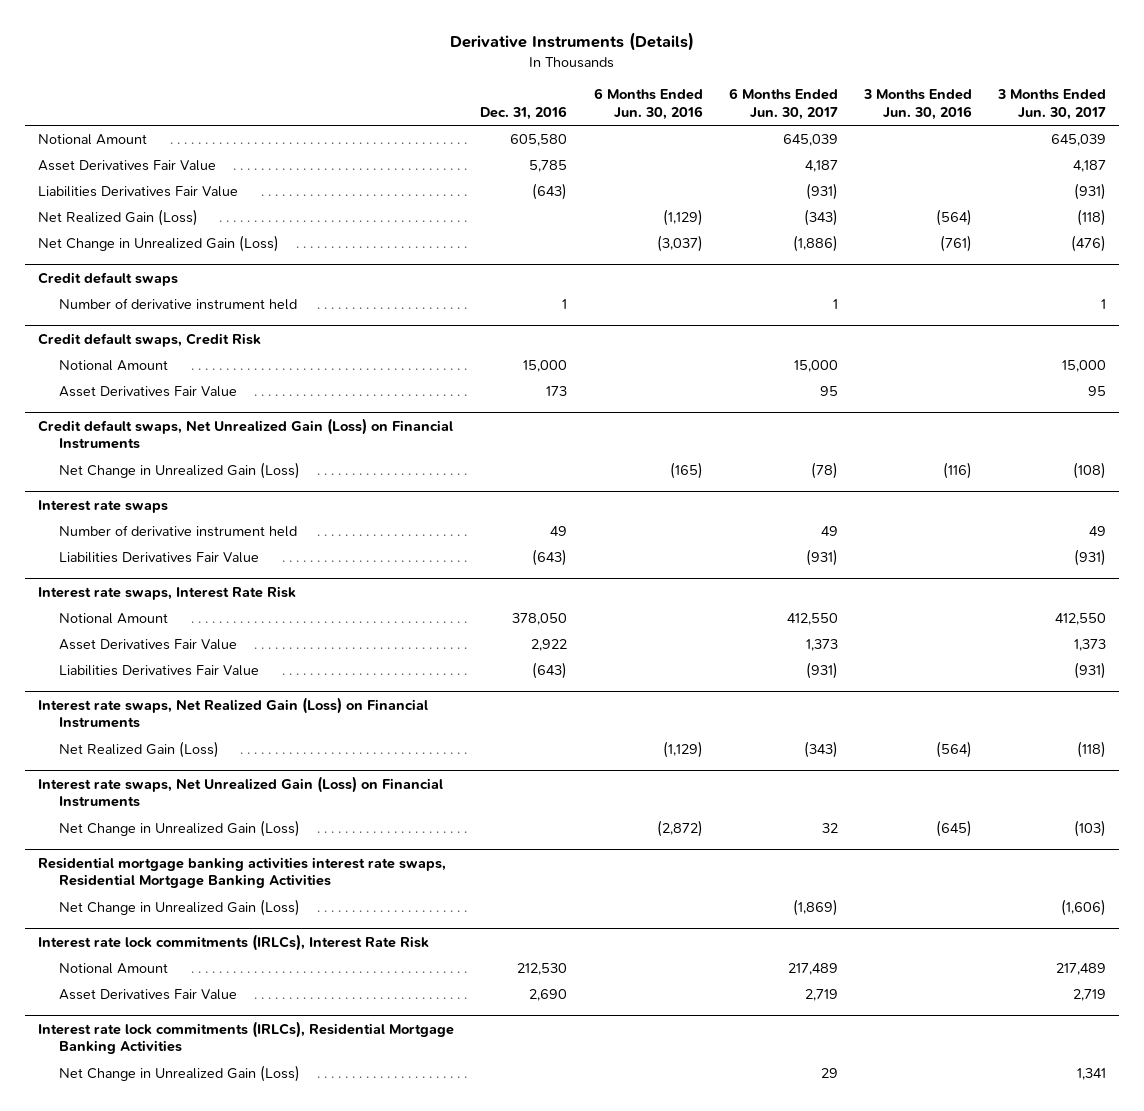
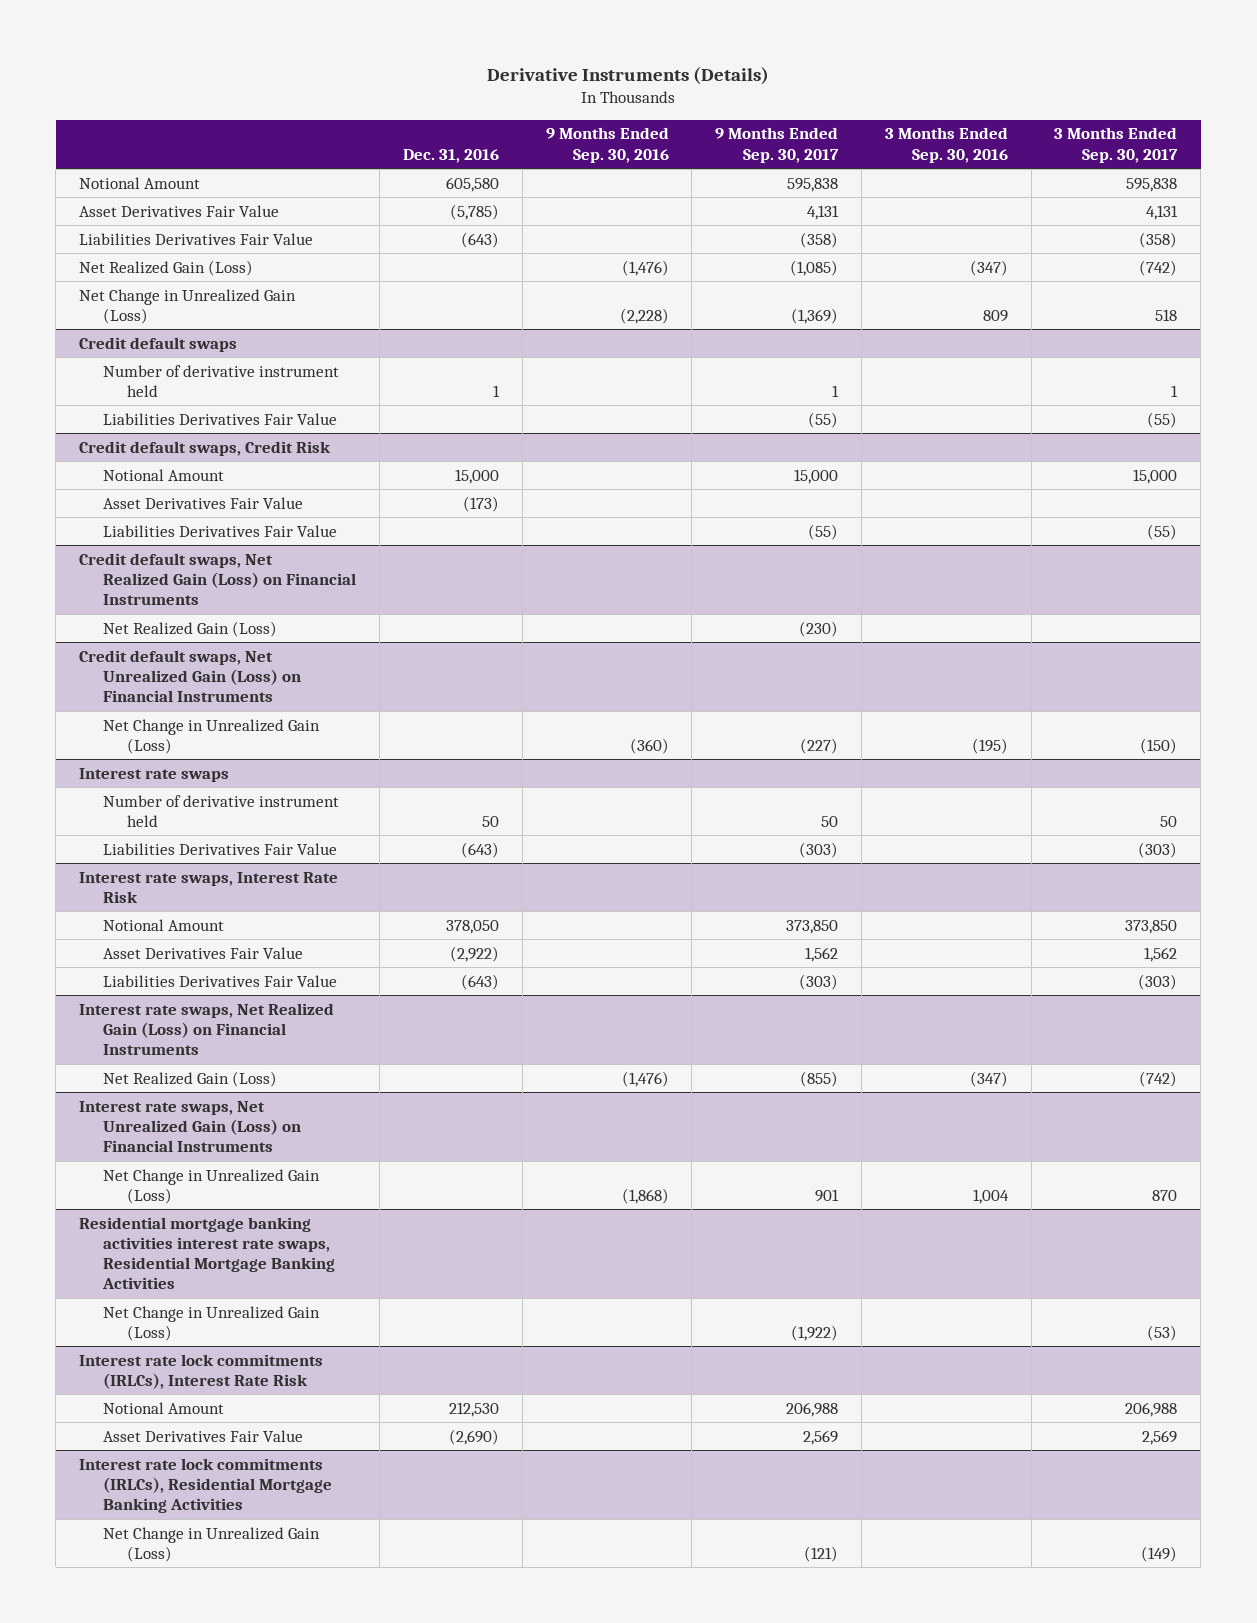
[593,88,703,120] 6 Months Ended Jun. 30, 2016 -> none
[728,88,838,120] 6 Months Ended Jun. 30, 2017 -> none
[863,89,973,120] 3 Months Ended Jun. 30, 2016 -> none
[997,89,1107,120] 3 Months Ended Jun. 30, 2017 -> none
none -> [545,127,669,163] 9 Months Ended Sep. 30, 2016
none -> [715,127,840,163] 9 Months Ended Sep. 30, 2017
none -> [884,127,1008,163] 3 Months Ended Sep. 30, 2016
none -> [1054,127,1179,163] 3 Months Ended Sep. 30, 2017
[529,160,568,173] 5,785 -> [449,203,499,220] (5,785)
none -> [103,412,338,425] Liabilities Derivatives Fair Value
[546,386,568,397] 173 -> [462,495,499,512] (173)
none -> [103,524,338,537] Liabilities Derivatives Fair Value
none -> [79,552,357,606] Credit default swaps, Net Realized Gain (Loss) on Financial Instruments
none -> [103,620,278,637] Net Realized Gain (Loss)
[550,526,568,537] 49 -> [481,815,499,827] 50
[531,639,568,652] 2,922 -> [449,945,499,962] (2,922)
[529,989,568,1002] 2,690 -> [448,1428,499,1445] (2,690)

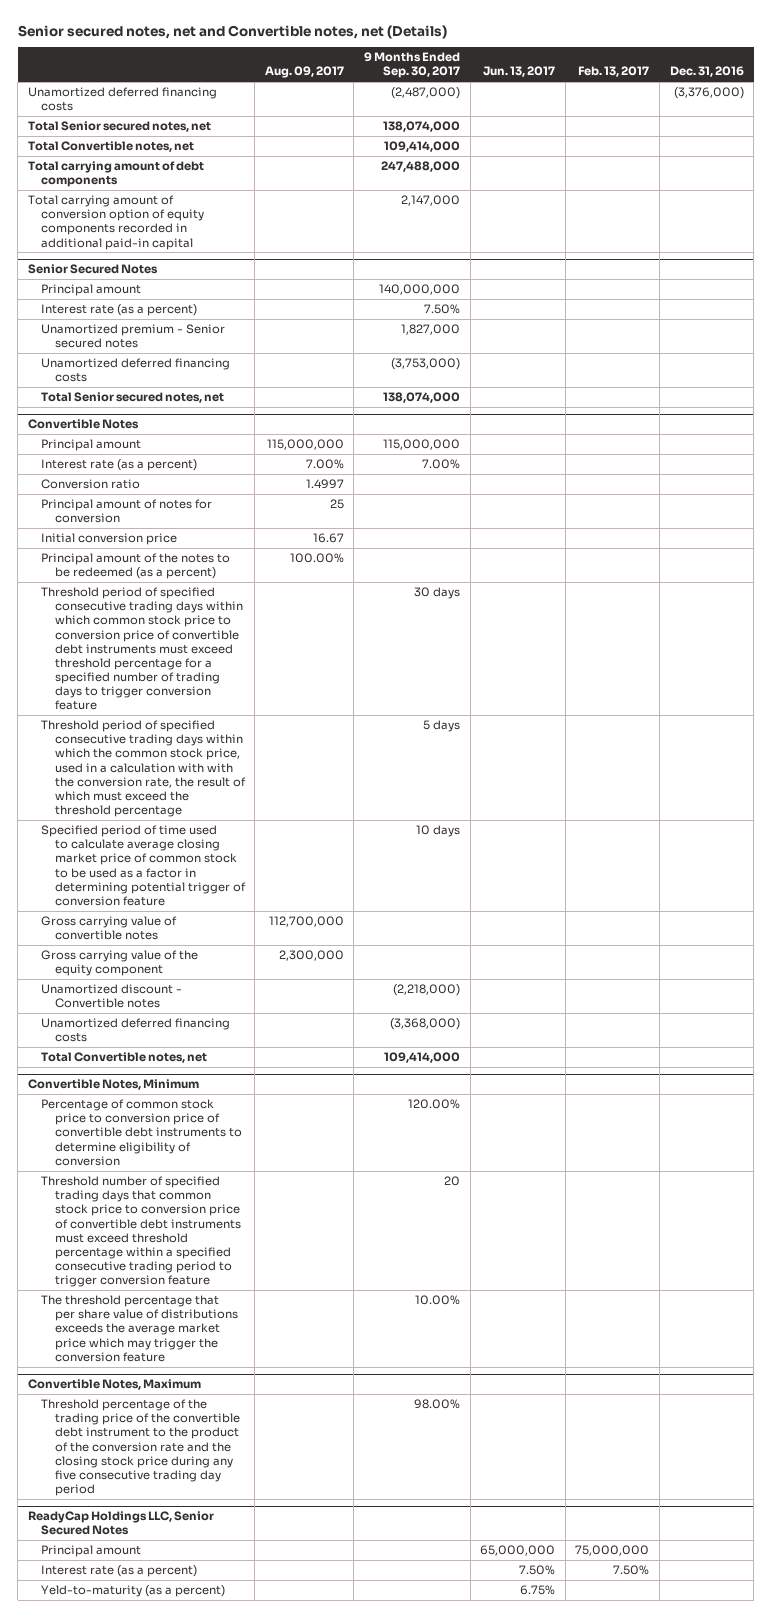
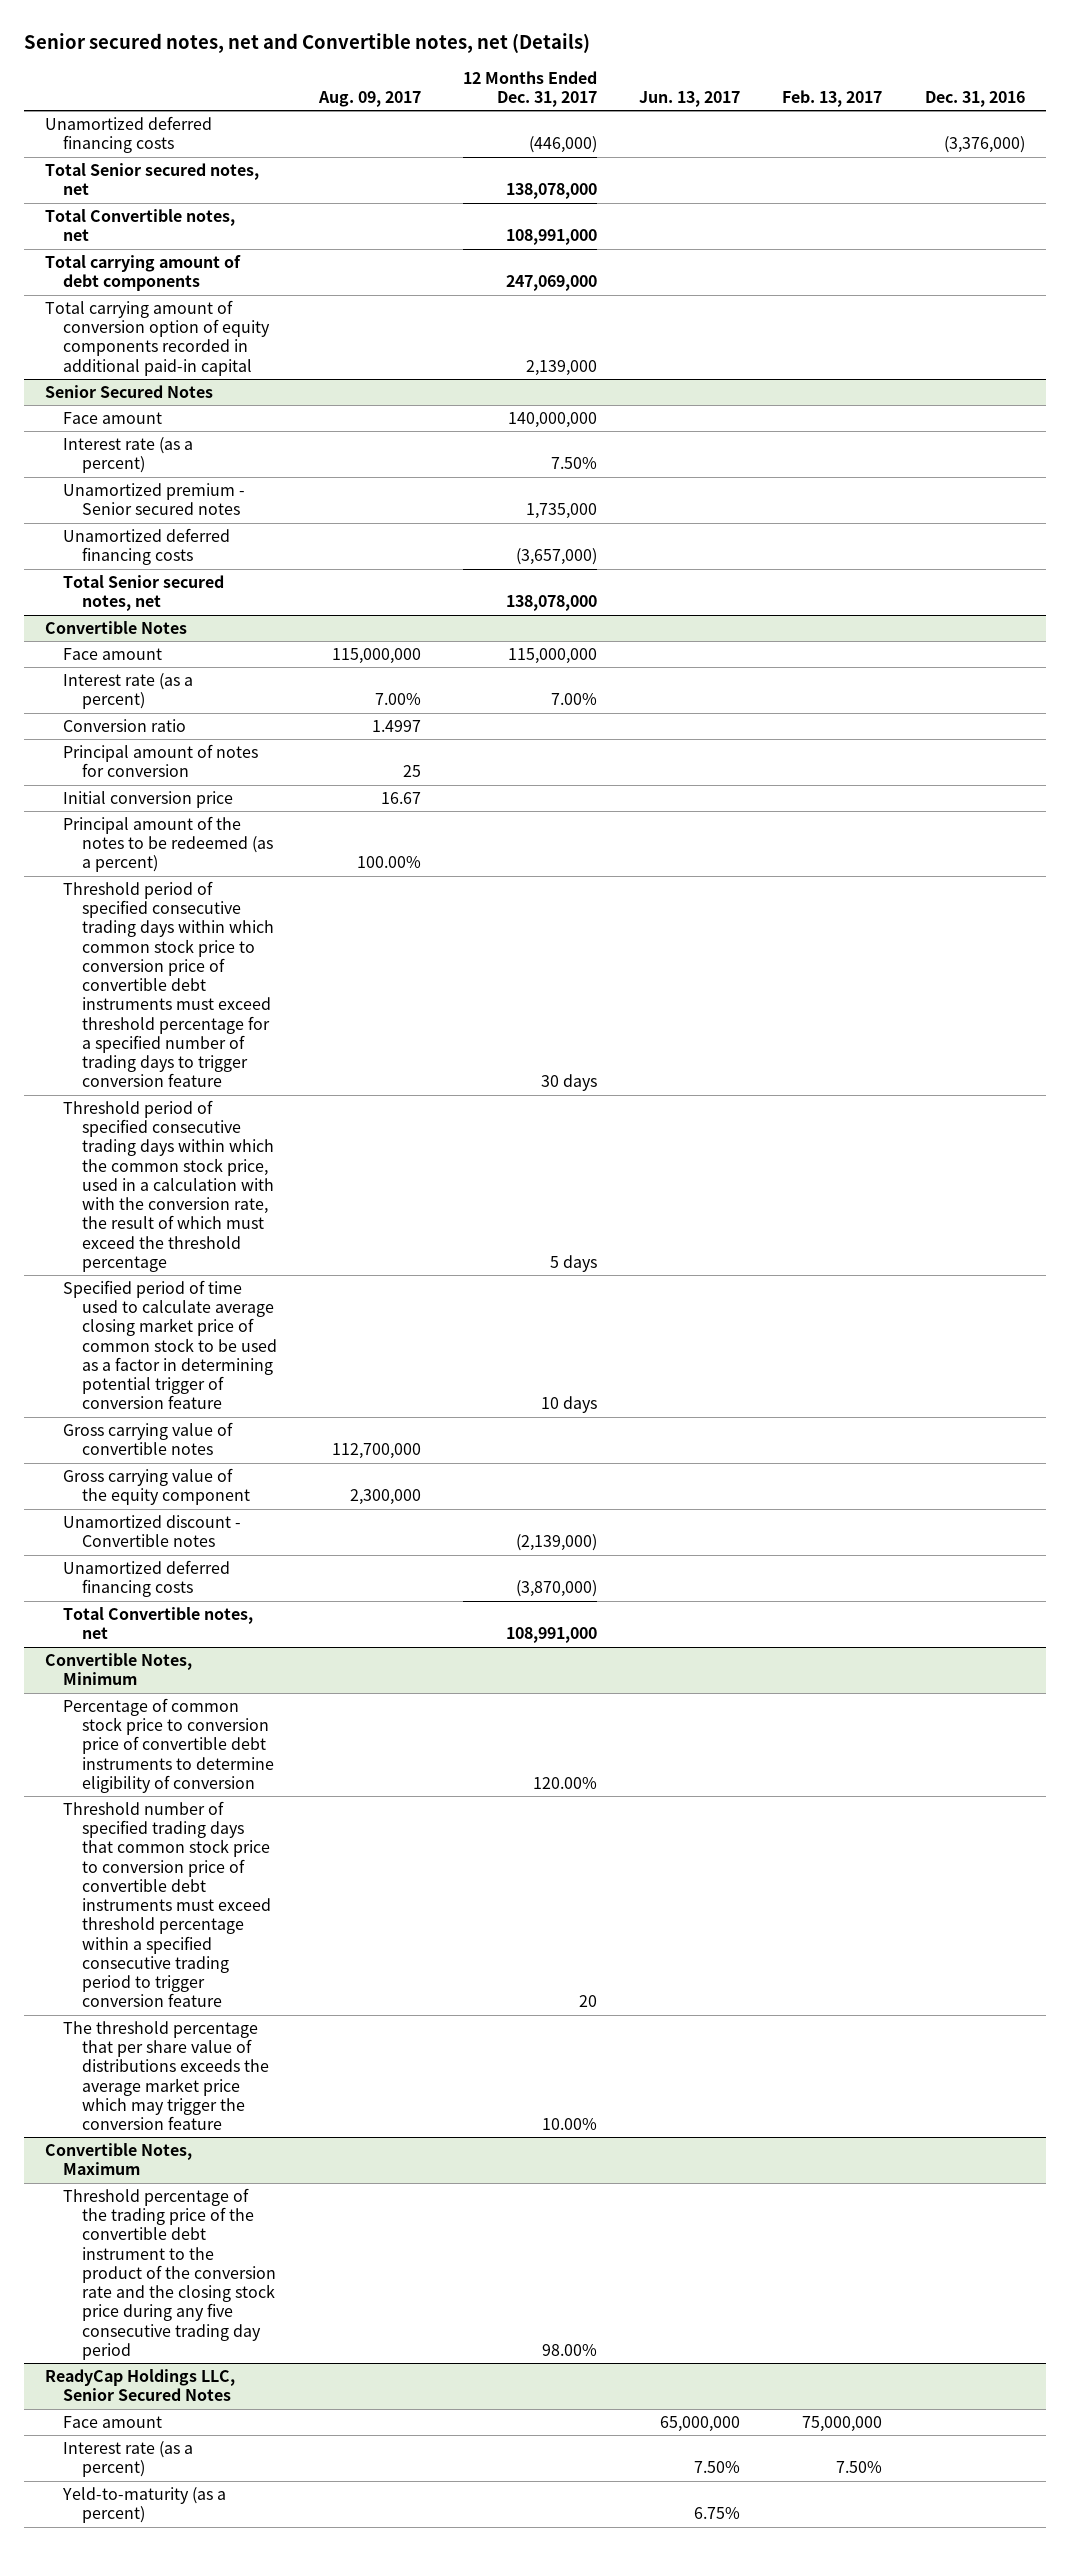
[364,52,461,79] 9 Months Ended Sep. 30, 2017 -> none
none -> [463,70,598,107] 12 Months Ended Dec. 31, 2017
[41,284,142,297] Principal amount -> [63,412,163,425] Face amount
[41,439,142,452] Principal amount -> [63,648,163,661] Face amount
[41,1545,142,1558] Principal amount -> [63,2416,163,2429] Face amount

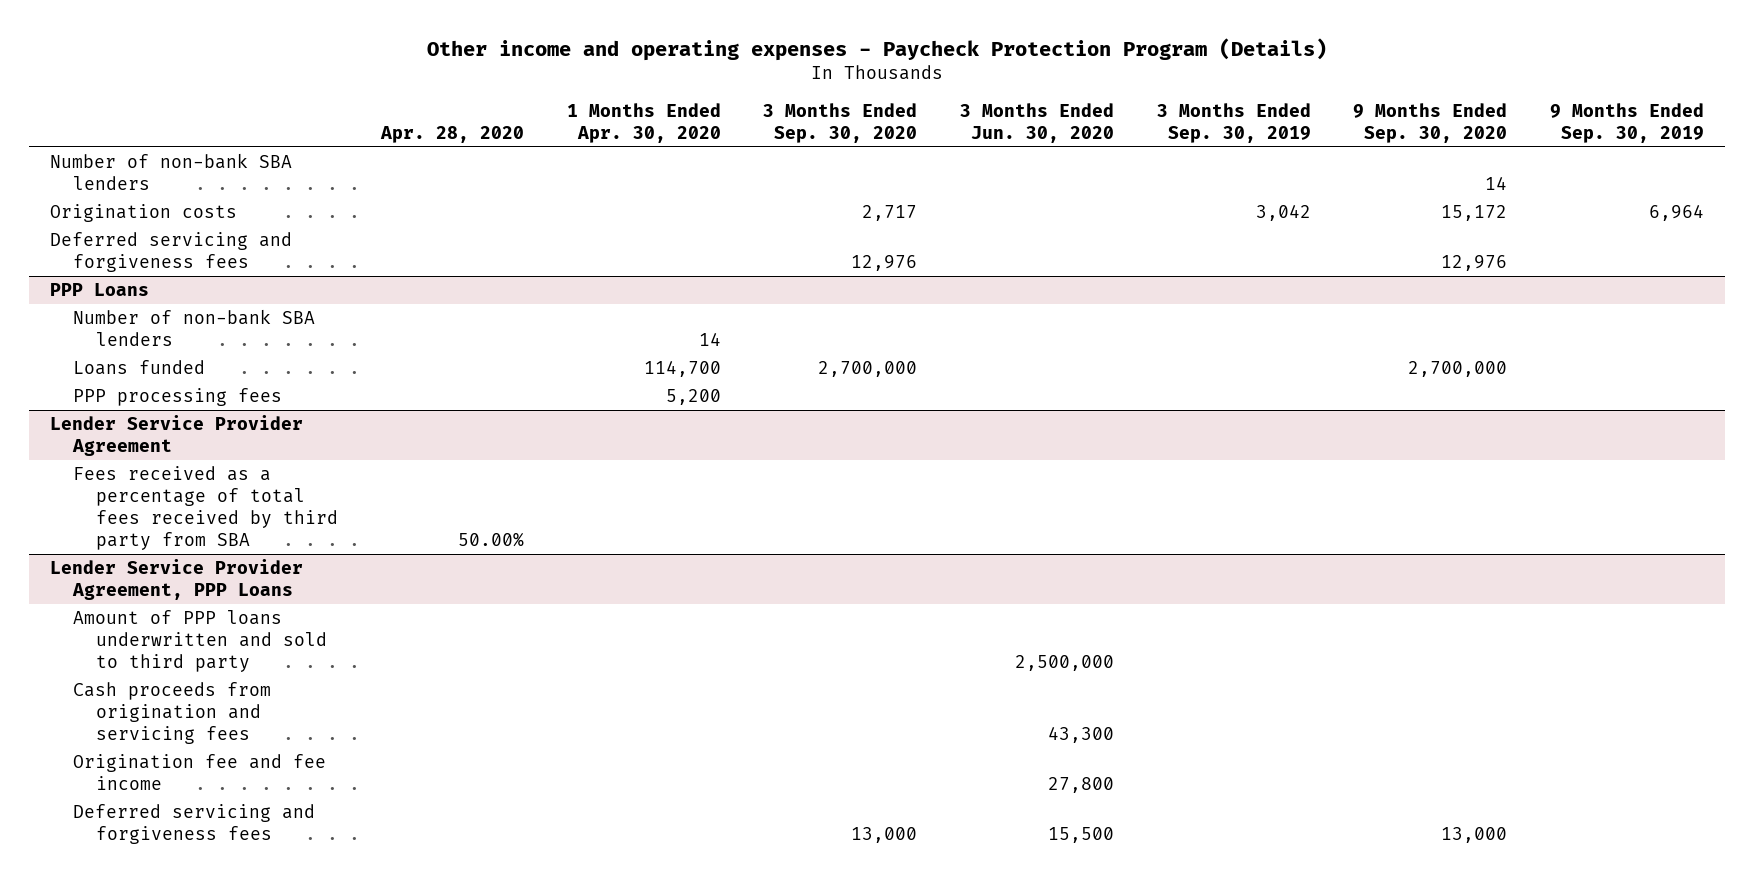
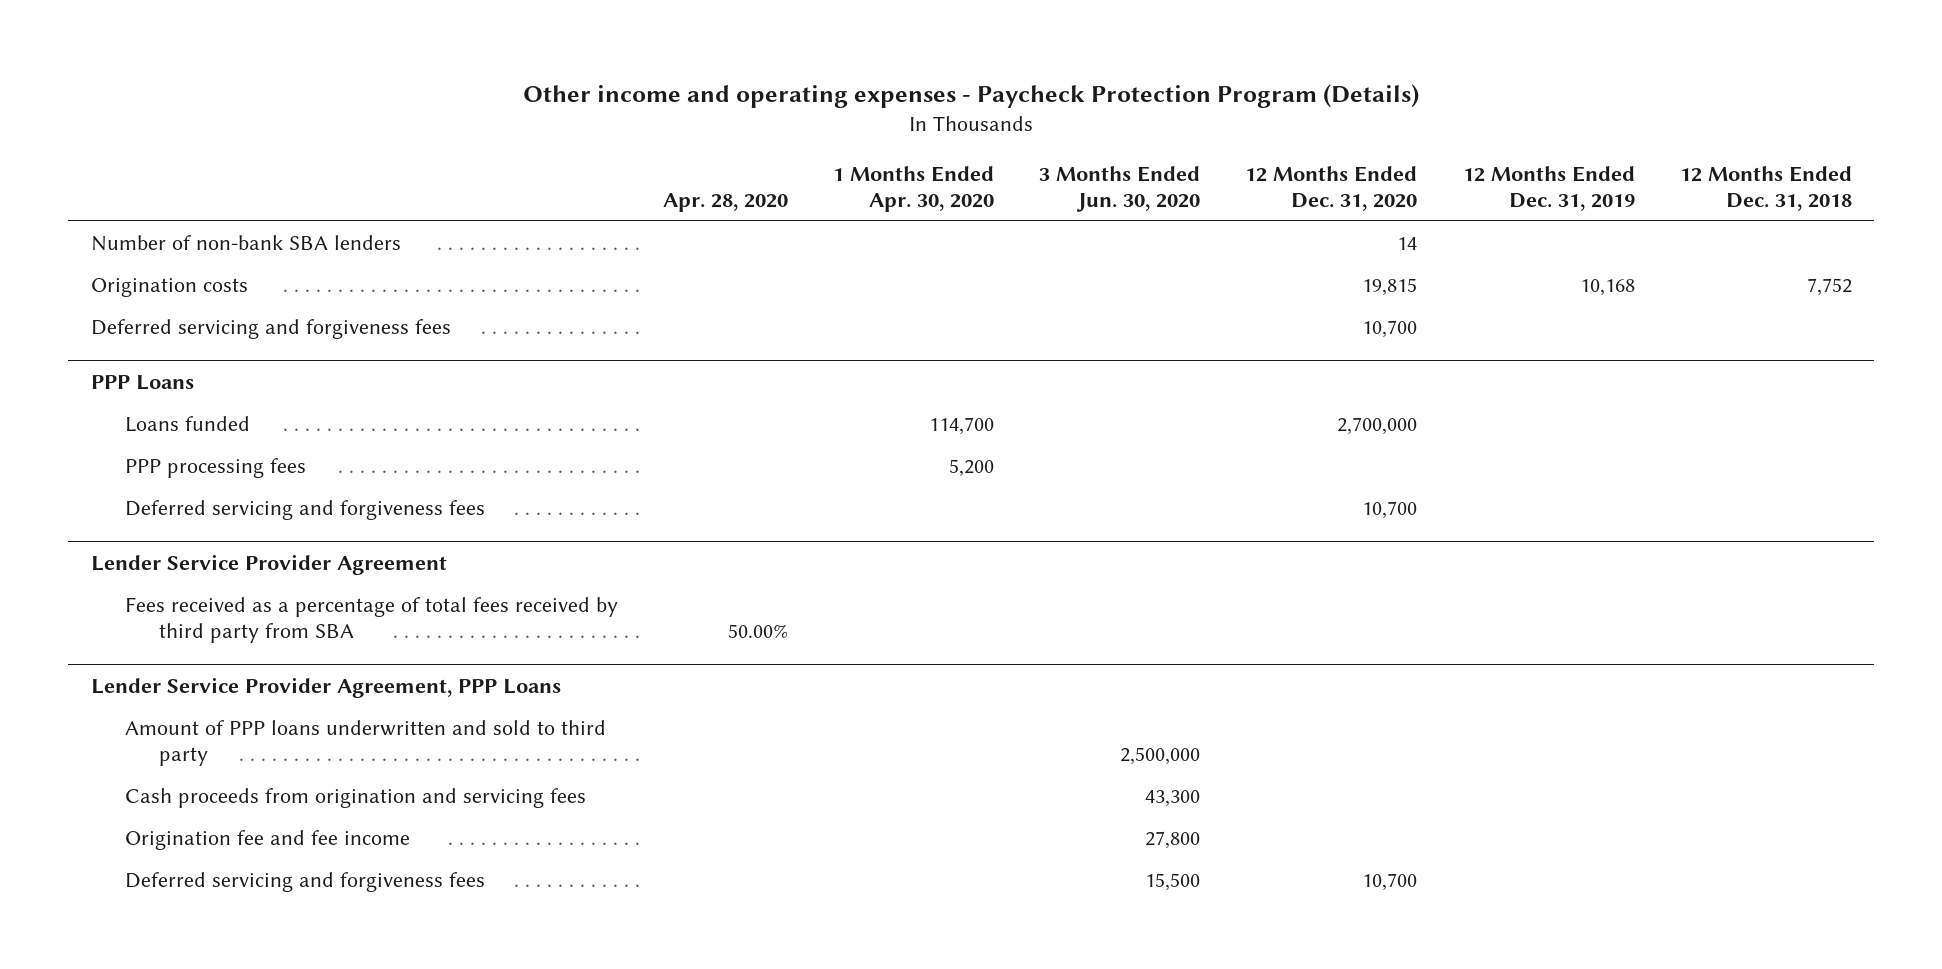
[763,102,918,143] 3 Months Ended Sep. 30, 2020 -> none
[1156,102,1311,143] 3 Months Ended Sep. 30, 2019 -> none
[1353,102,1508,143] 9 Months Ended Sep. 30, 2020 -> none
[1549,102,1704,143] 9 Months Ended Sep. 30, 2019 -> none
none -> [1245,166,1418,211] 12 Months Ended Dec. 31, 2020
none -> [1462,166,1635,211] 12 Months Ended Dec. 31, 2019
none -> [1679,166,1852,211] 12 Months Ended Dec. 31, 2018
[73,309,316,347] Number of non-bank SBA lenders -> none
none -> [124,500,485,521] Deferred servicing and forgiveness fees

